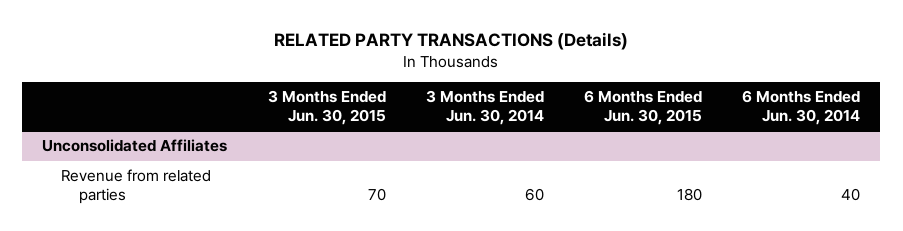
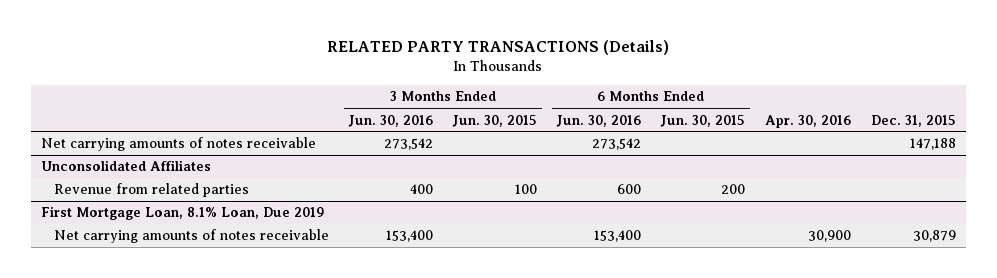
[425,90,544,125] 3 Months Ended Jun. 30, 2014 -> none
[742,90,861,125] 6 Months Ended Jun. 30, 2014 -> none
none -> [347,114,433,127] Jun. 30, 2016
none -> [555,114,641,127] Jun. 30, 2016
none -> [764,114,851,128] Apr. 30, 2016
none -> [870,114,956,127] Dec. 31, 2015
none -> [41,137,317,152] Net carrying amounts of notes receivable
[367,188,386,202] 70 -> [514,184,537,195] 100
[677,188,703,202] 180 -> [720,184,745,195] 200
none -> [41,206,325,221] First Mortgage Loan, 8.1% Loan, Due 2019
none -> [53,229,329,244] Net carrying amounts of notes receivable

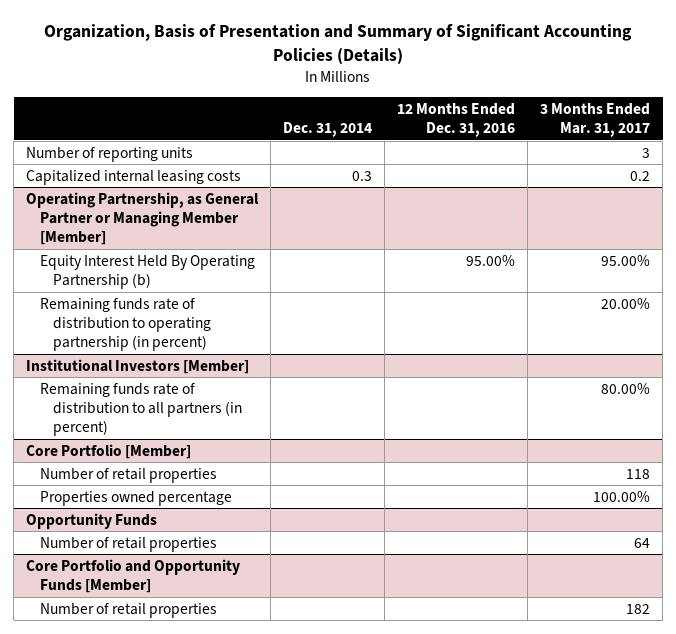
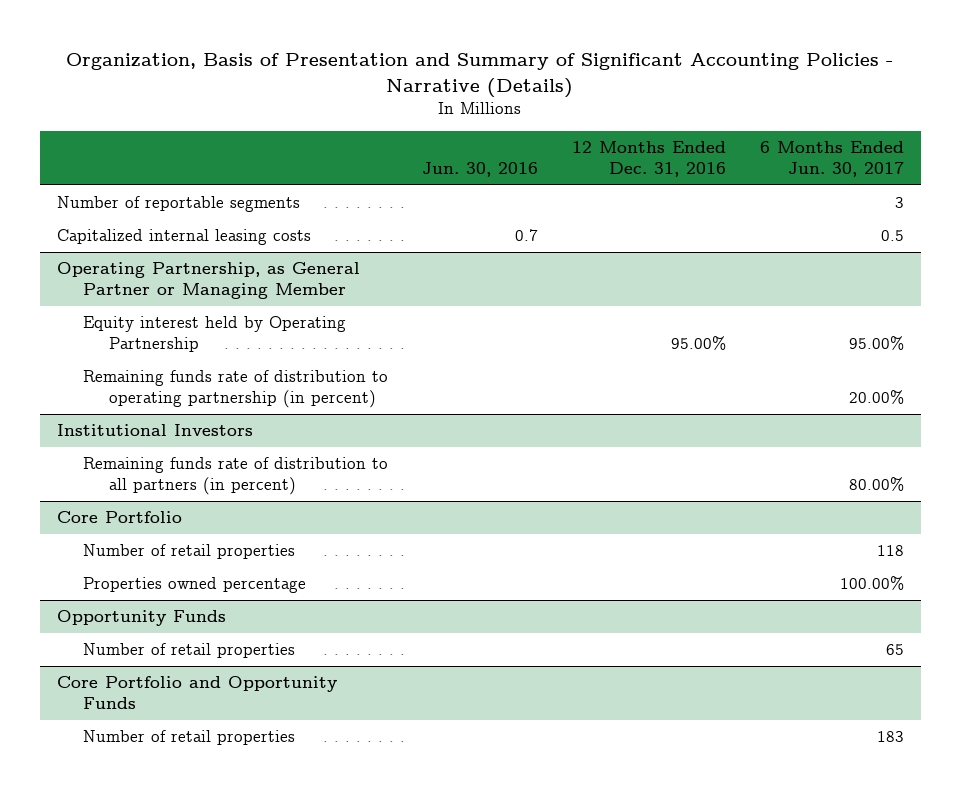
[44,24,633,65] Organization, Basis of Presentation and Summary of Significant Accounting Policies (Details) -> [66,52,894,98] Organization, Basis of Presentation and Summary of Significant Accounting Policies - Narrative (Details)
[283,122,373,138] Dec. 31, 2014 -> none
[540,102,651,138] 3 Months Ended Mar. 31, 2017 -> none
none -> [421,162,538,178] Jun. 30, 2016
none -> [759,141,904,178] 6 Months Ended Jun. 30, 2017
[26,146,194,162] Number of reporting units -> none
none -> [56,196,300,213] Number of reportable segments
[26,191,260,246] Operating Partnership, as General Partner or Managing Member [Member] -> [56,262,360,300] Operating Partnership, as General Partner or Managing Member
[39,254,255,289] Equity Interest Held By Operating Partnership (b) -> [82,316,346,353] Equity interest held by Operating Partnership
[26,358,250,374] Institutional Investors [Member] -> [56,424,253,437] Institutional Investors
[26,443,192,459] Core Portfolio [Member] -> [56,511,182,524] Core Portfolio
[26,558,241,593] Core Portfolio and Opportunity Funds [Member] -> [56,676,337,710] Core Portfolio and Opportunity Funds

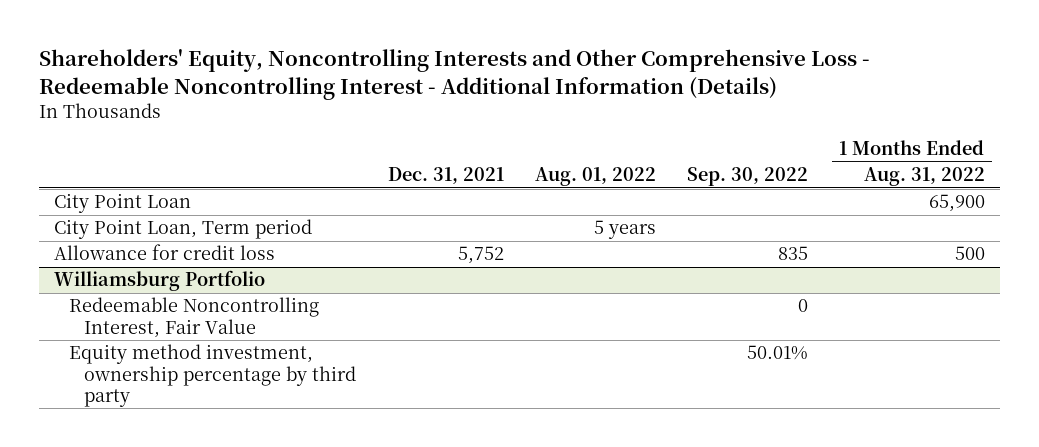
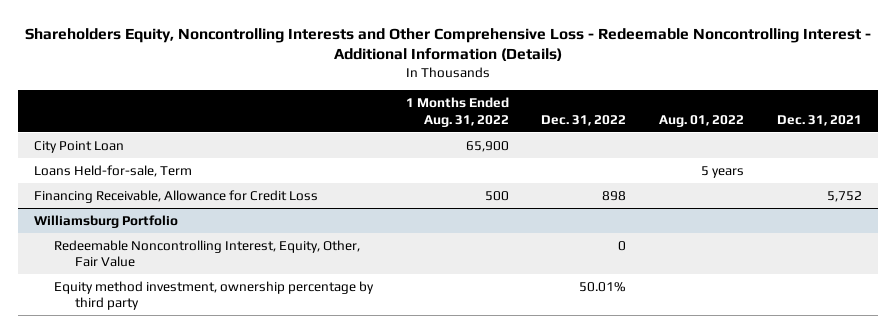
[38,49,870,101] Shareholders' Equity, Noncontrolling Interests and Other Comprehensive Loss - Redeemable Noncontrolling Interest - Additional Information (Details) -> [24,27,871,62] Shareholders Equity, Noncontrolling Interests and Other Comprehensive Loss - Redeemable Noncontrolling Interest - Additional Information (Details)
[687,167,809,187] Sep. 30, 2022 -> none
none -> [541,114,627,126] Dec. 31, 2022
[54,219,313,240] City Point Loan, Term period -> [34,164,193,177] Loans Held-for-sale, Term
[54,244,276,261] Allowance for credit loss -> [34,189,319,203] Financing Receivable, Allowance for Credit Loss
[69,297,320,338] Redeemable Noncontrolling Interest, Fair Value -> [54,239,361,268] Redeemable Noncontrolling Interest, Equity, Other, Fair Value

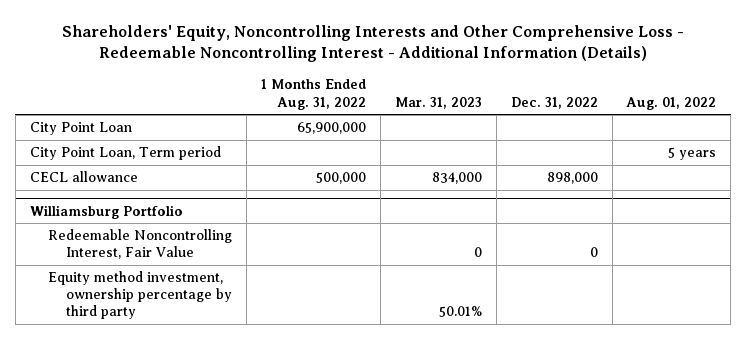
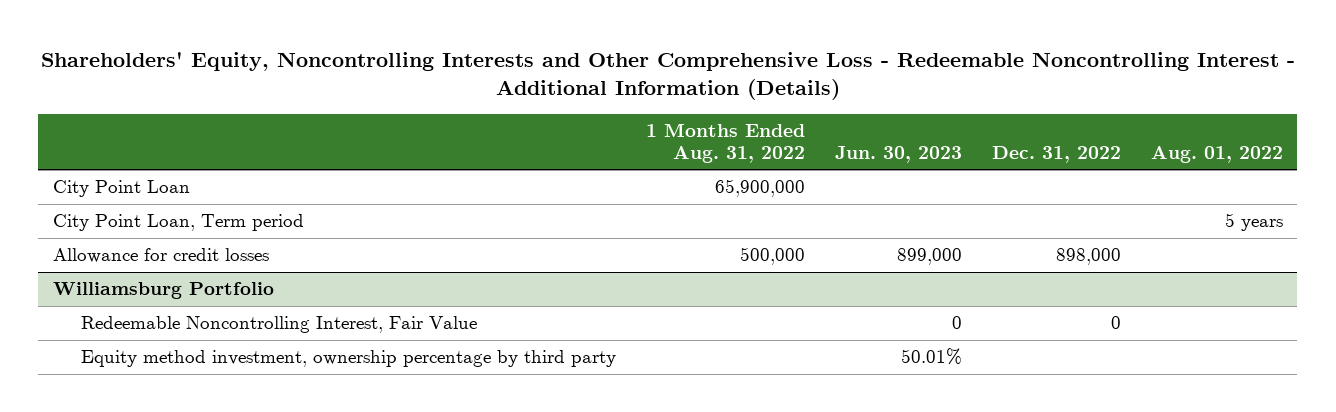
[394,96,482,109] Mar. 31, 2023 -> none
none -> [834,145,962,163] Jun. 30, 2023
[29,171,138,183] CECL allowance -> [53,248,270,264] Allowance for credit losses

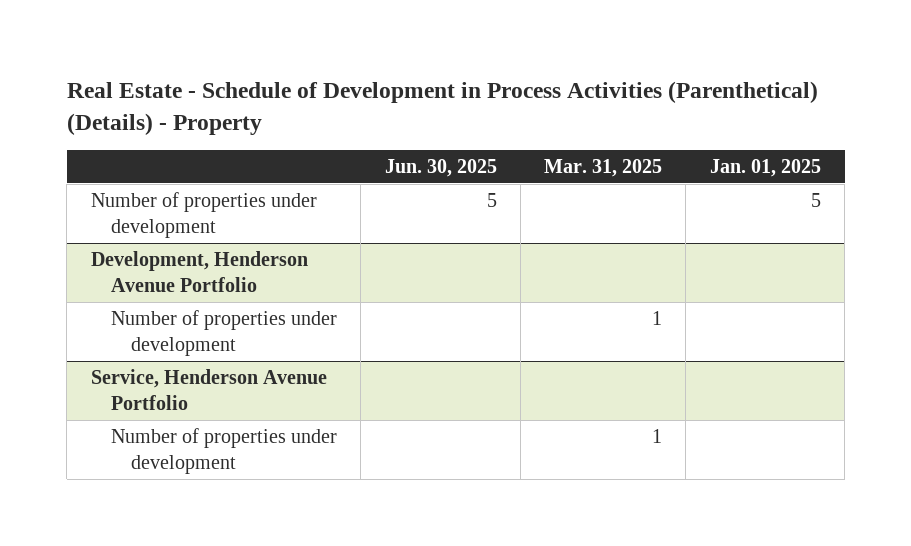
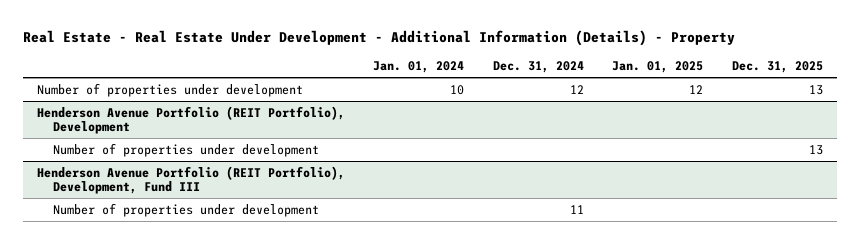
[66,81,818,135] Real Estate - Schedule of Development in Process Activities (Parenthetical) (Details) - Property -> [22,29,735,46] Real Estate - Real Estate Under Development - Additional Information (Details) - Property
[384,158,497,177] Jun. 30, 2025 -> none
[544,158,663,177] Mar. 31, 2025 -> none
none -> [373,60,465,73] Jan. 01, 2024
none -> [492,60,584,73] Dec. 31, 2024
none -> [732,60,824,73] Dec. 31, 2025
[810,192,821,207] 5 -> [689,84,704,94] 12
[90,250,308,292] Development, Henderson Avenue Portfolio -> [36,105,345,135] Henderson Avenue Portfolio (REIT Portfolio), Development
[90,368,327,410] Service, Henderson Avenue Portfolio -> none
[110,427,337,474] Number of properties under development -> none
none -> [36,165,345,195] Henderson Avenue Portfolio (REIT Portfolio), Development, Fund III
none -> [52,202,319,217] Number of properties under development

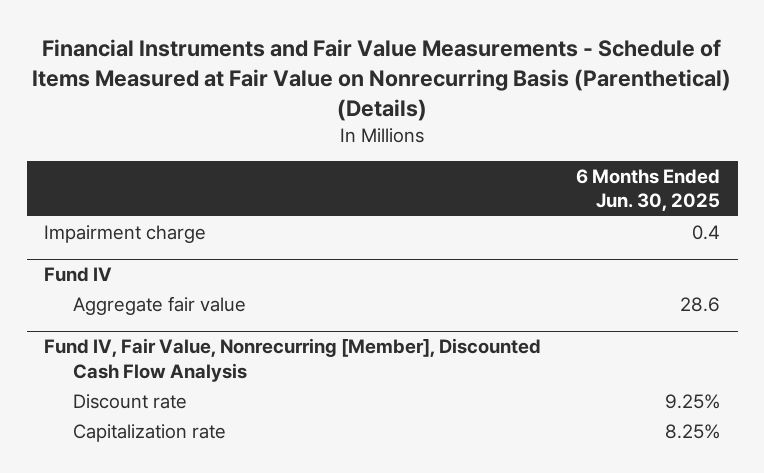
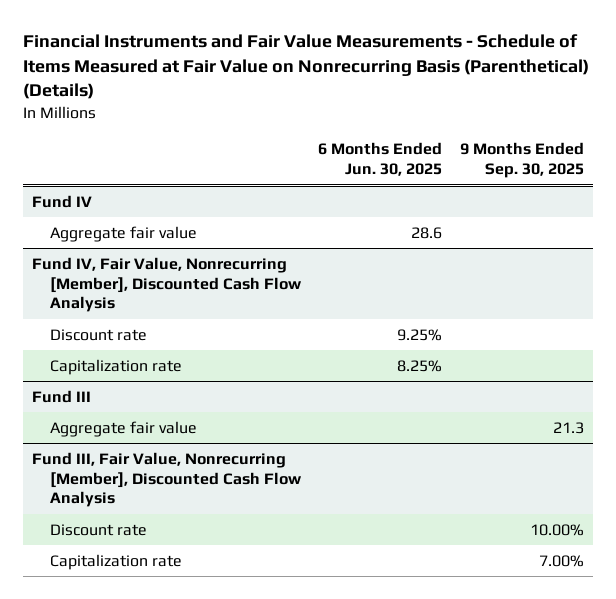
none -> [460,142,585,179] 9 Months Ended Sep. 30, 2025
[44,224,207,243] Impairment charge -> none
none -> [31,389,91,403] Fund III
none -> [49,420,197,437] Aggregate fair value
none -> [31,451,302,508] Fund III, Fair Value, Nonrecurring [Member], Discounted Cash Flow Analysis
none -> [49,523,147,536] Discount rate
none -> [49,553,182,570] Capitalization rate

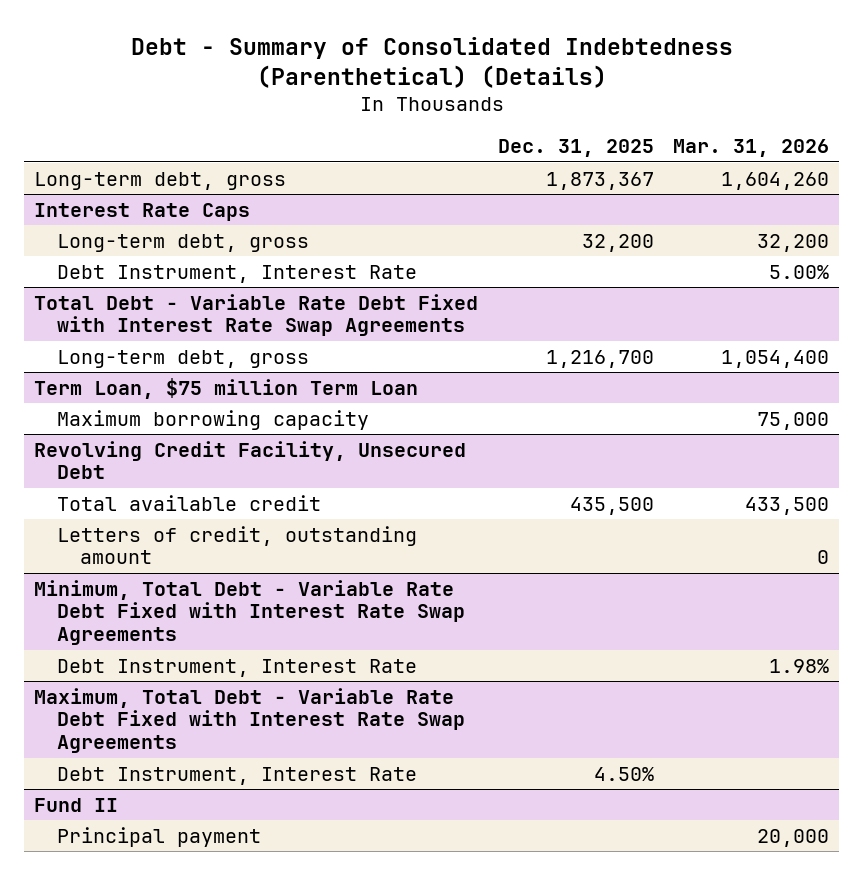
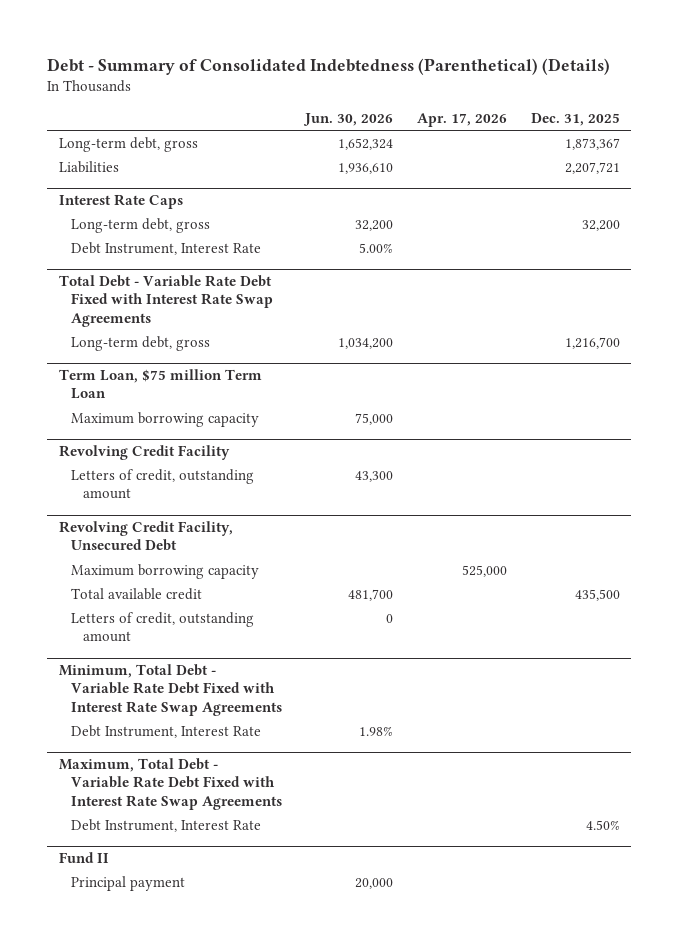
[673,139,830,158] Mar. 31, 2026 -> none
none -> [303,112,394,126] Jun. 30, 2026
none -> [416,112,507,127] Apr. 17, 2026
none -> [58,161,119,174] Liabilities
none -> [58,445,230,461] Revolving Credit Facility
none -> [70,469,254,500] Letters of credit, outstanding amount
none -> [70,564,259,580] Maximum borrowing capacity

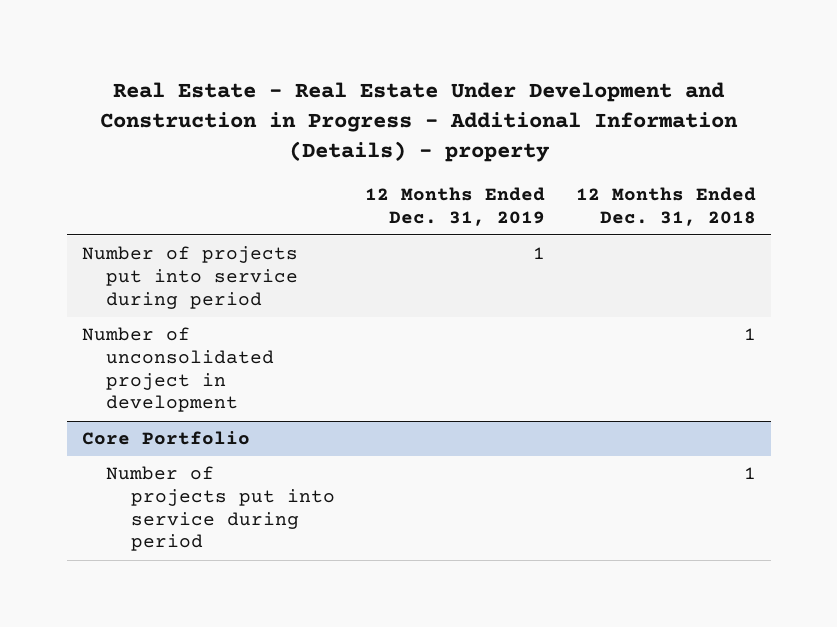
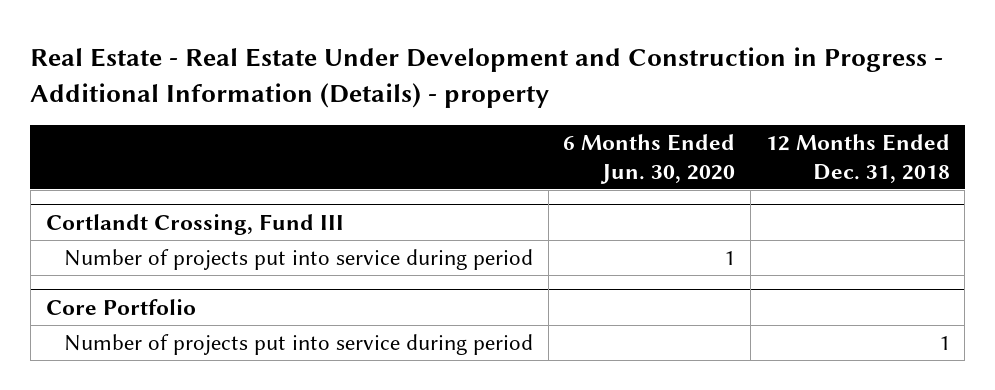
[365,187,546,226] 12 Months Ended Dec. 31, 2019 -> none
none -> [563,133,736,184] 6 Months Ended Jun. 30, 2020
[81,246,299,309] Number of projects put into service during period -> none
[81,327,275,413] Number of unconsolidated project in development -> none
none -> [45,213,344,235] Cortlandt Crossing, Fund III
none -> [64,249,534,271] Number of projects put into service during period

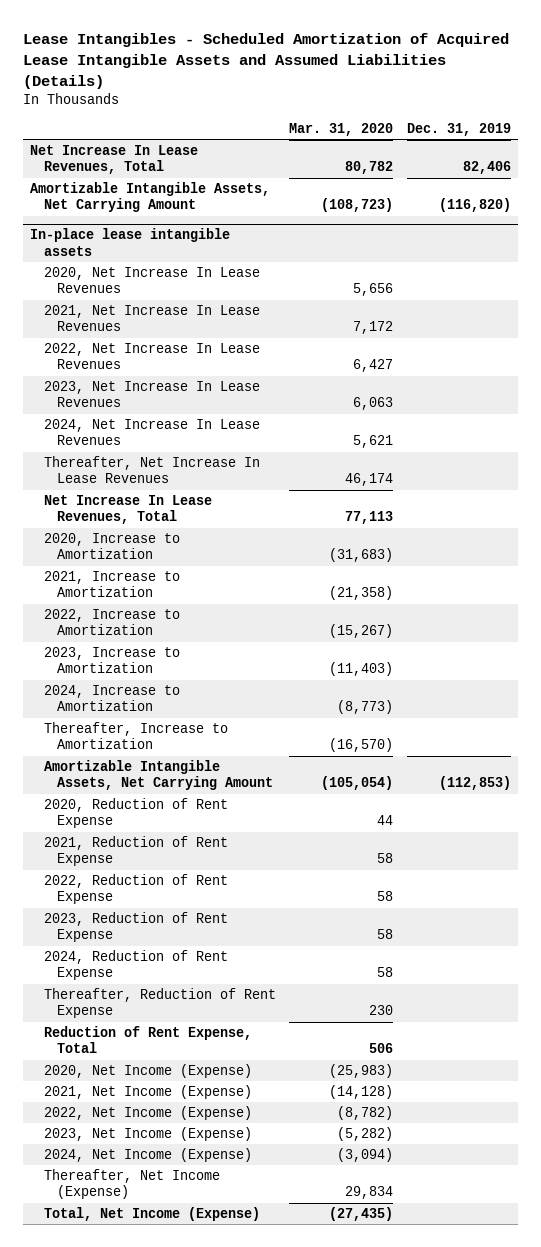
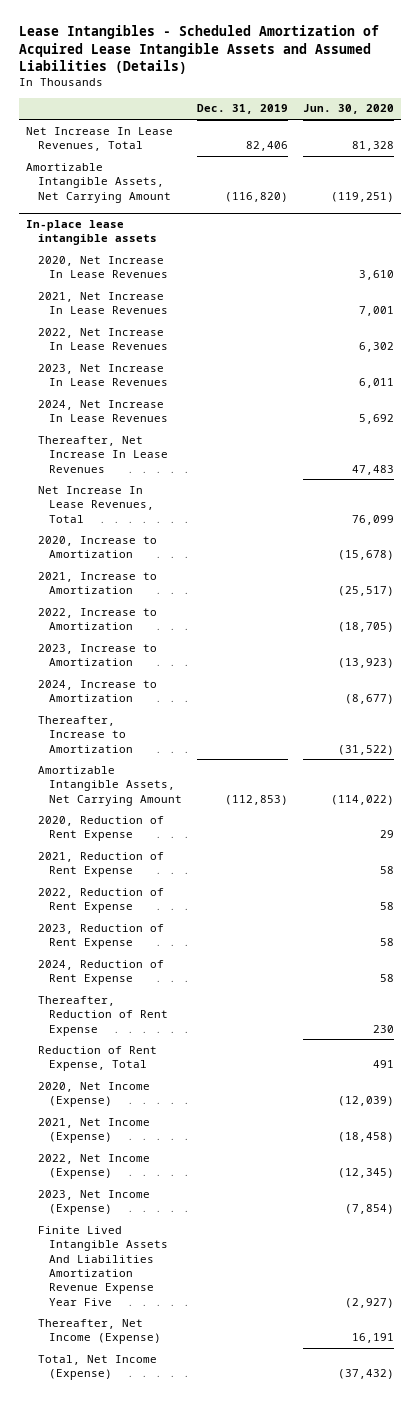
[289,122,394,136] Mar. 31, 2020 -> none
none -> [302,104,394,115] Jun. 30, 2020
[43,1148,252,1163] 2024, Net Income (Expense) -> [37,1225,169,1306] Finite Lived Intangible Assets And Liabilities Amortization Revenue Expense Year Five

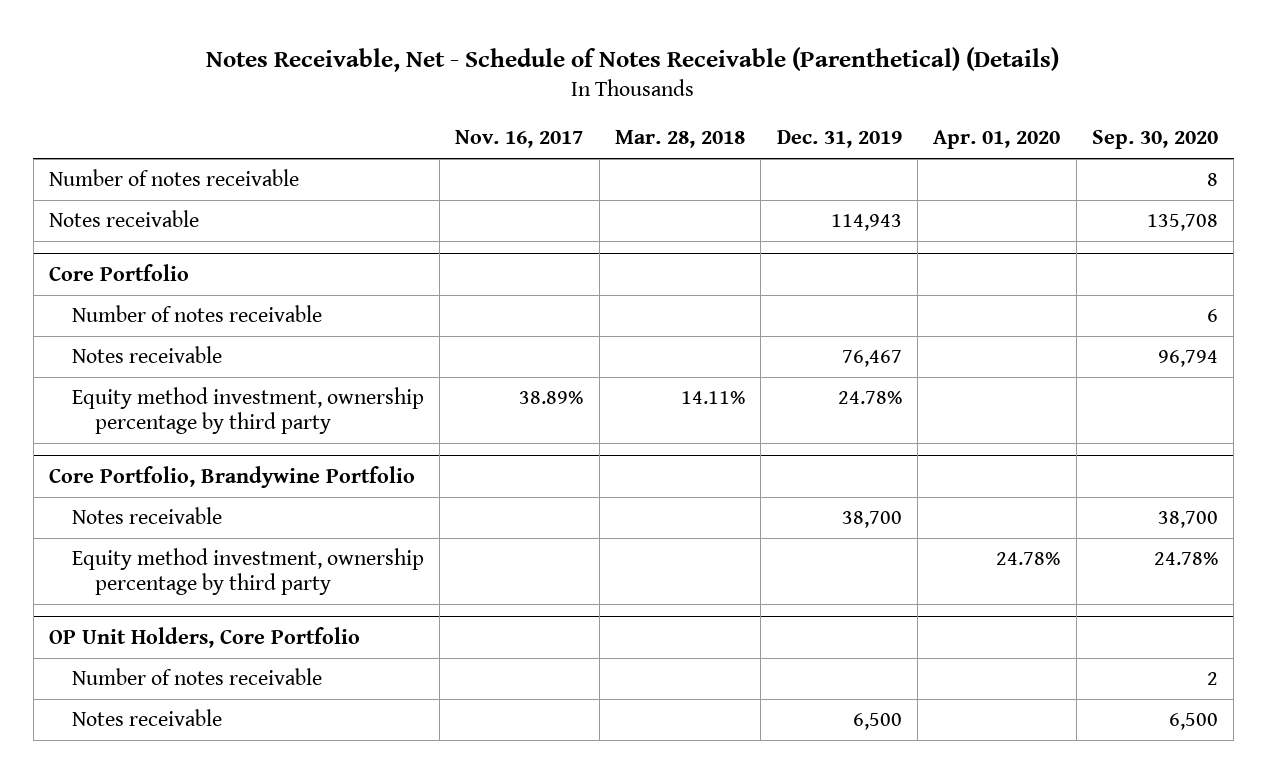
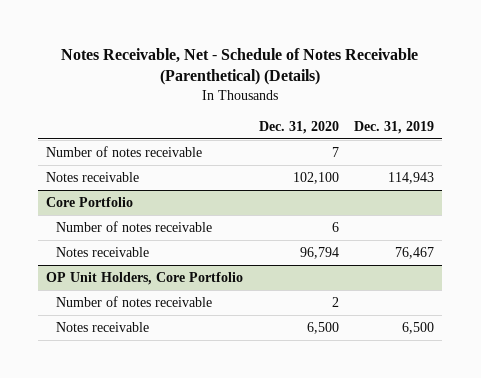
[455,130,584,149] Nov. 16, 2017 -> none
[614,130,745,149] Mar. 28, 2018 -> none
[933,130,1061,150] Apr. 01, 2020 -> none
[1091,130,1218,150] Sep. 30, 2020 -> none
none -> [258,120,339,134] Dec. 31, 2020
[71,387,424,435] Equity method investment, ownership percentage by third party -> none
[48,465,415,488] Core Portfolio, Brandywine Portfolio -> none
[71,507,222,525] Notes receivable -> none
[71,548,424,596] Equity method investment, ownership percentage by third party -> none

